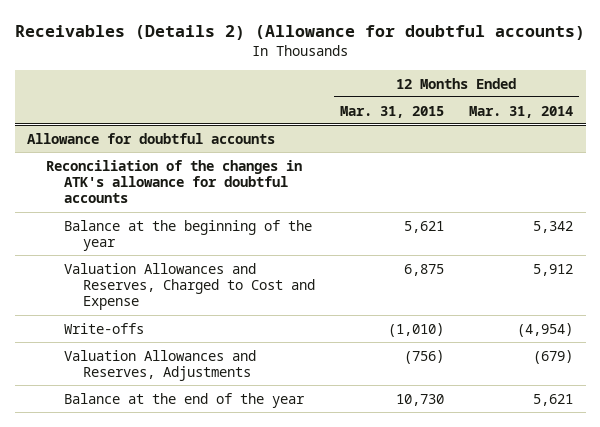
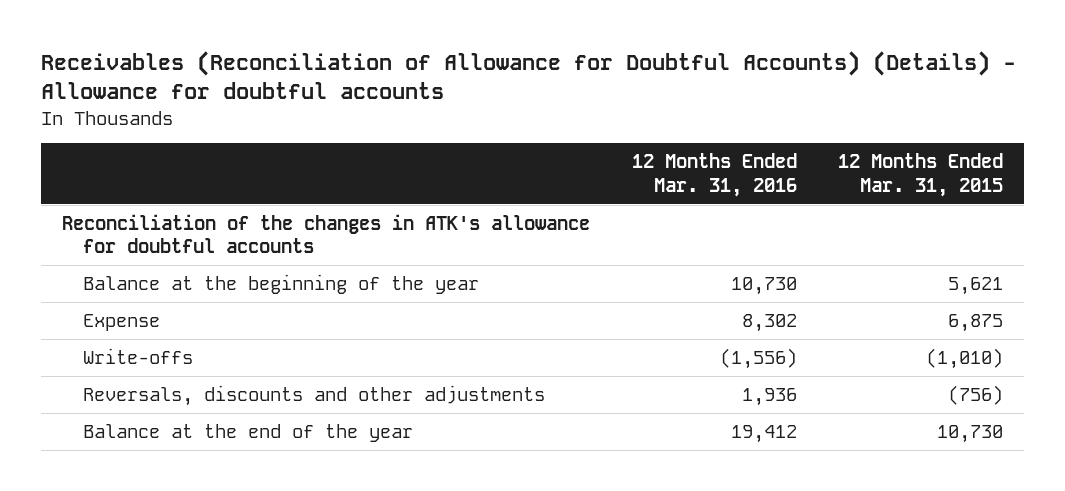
[15,24,586,40] Receivables (Details 2) (Allowance for doubtful accounts) -> [41,51,1017,100] Receivables (Reconciliation of Allowance for Doubtful Accounts) (Details) - Allowance for doubtful accounts
[469,105,574,118] Mar. 31, 2014 -> none
none -> [631,153,797,197] 12 Months Ended Mar. 31, 2016
[27,132,276,144] Allowance for doubtful accounts -> none
[64,262,315,311] Valuation Allowances and Reserves, Charged to Cost and Expense -> [83,314,161,332] Expense
[64,349,257,381] Valuation Allowances and Reserves, Adjustments -> [83,385,546,407] Reversals, discounts and other adjustments

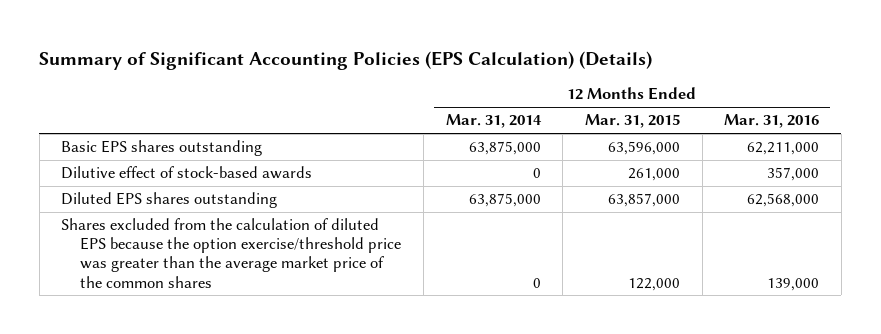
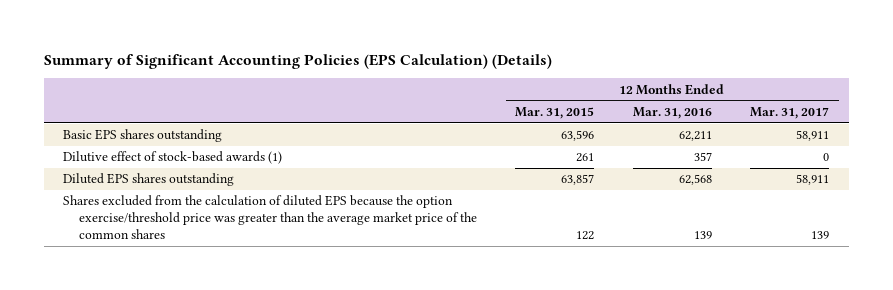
[445,114,542,129] Mar. 31, 2014 -> none
none -> [750,106,830,119] Mar. 31, 2017
[607,141,680,156] 63,596,000 -> [561,130,595,142] 63,596
[747,142,820,156] 62,211,000 -> [678,131,712,142] 62,211
[61,166,313,180] Dilutive effect of stock-based awards -> [63,151,283,165] Dilutive effect of stock-based awards (1)
[627,168,680,182] 261,000 -> [576,153,595,163] 261
[767,167,820,182] 357,000 -> [693,152,712,162] 357
[607,193,680,208] 63,857,000 -> [561,174,595,186] 63,857
[747,193,820,208] 62,568,000 -> [678,174,712,186] 62,568
[627,277,680,291] 122,000 -> [576,230,595,240] 122
[767,277,820,291] 139,000 -> [693,230,712,239] 139

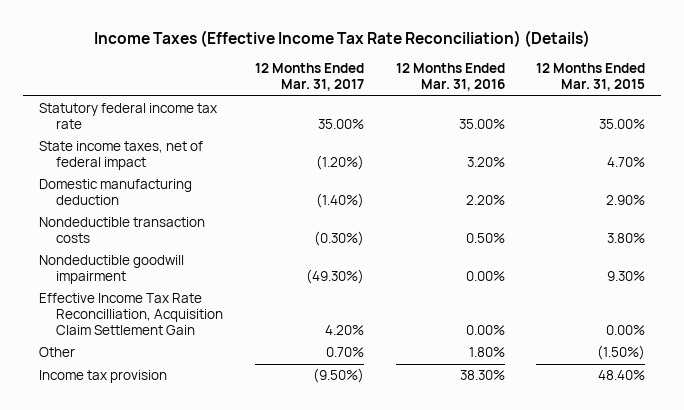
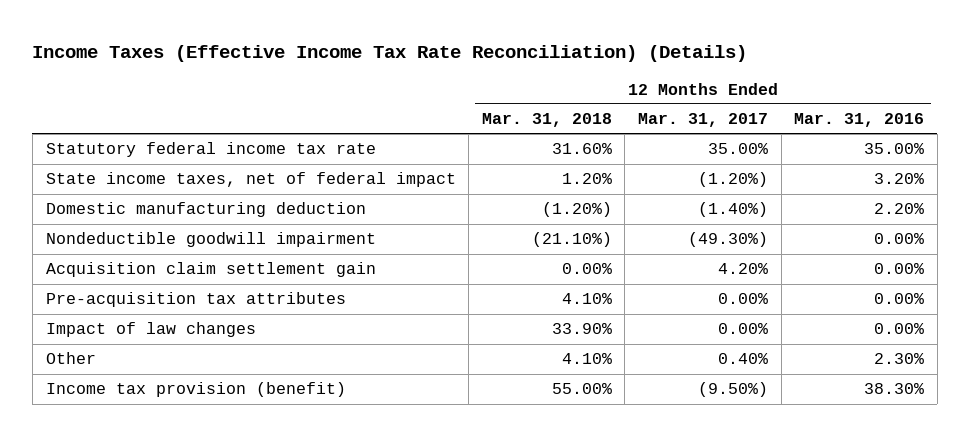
[536,63,646,92] 12 Months Ended Mar. 31, 2015 -> none
none -> [481,113,612,128] Mar. 31, 2018
[38,217,205,243] Nondeductible transaction costs -> none
[38,293,223,335] Effective Income Tax Rate Reconcilliation, Acquisition Claim Settlement Gain -> [45,262,376,278] Acquisition claim settlement gain
none -> [45,292,346,308] Pre-acquisition tax attributes
none -> [45,322,256,338] Impact of law changes
[325,347,364,358] 0.70% -> [717,353,768,365] 0.40%
[468,347,505,358] 1.80% -> [874,353,925,365] 2.30%
[38,370,167,384] Income tax provision -> [45,382,346,398] Income tax provision (benefit)

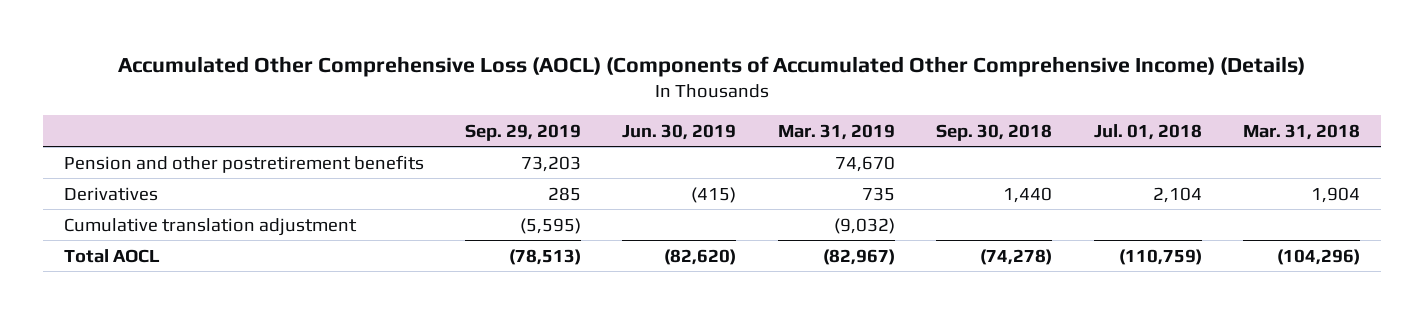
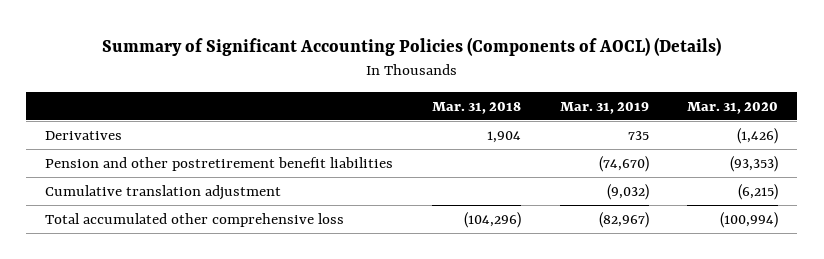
[117,55,1305,77] Accumulated Other Comprehensive Loss (AOCL) (Components of Accumulated Other Comprehensive Income) (Details) -> [101,37,721,57] Summary of Significant Accounting Policies (Components of AOCL) (Details)
[465,123,582,141] Sep. 29, 2019 -> none
[622,123,737,140] Jun. 30, 2019 -> none
[936,123,1053,141] Sep. 30, 2018 -> none
[1093,123,1202,140] Jul. 01, 2018 -> none
none -> [687,101,779,114] Mar. 31, 2020
[63,154,424,173] Pension and other postretirement benefits -> none
none -> [45,156,394,171] Pension and other postretirement benefit liabilities
[63,248,160,263] Total AOCL -> [45,212,345,227] Total accumulated other comprehensive loss

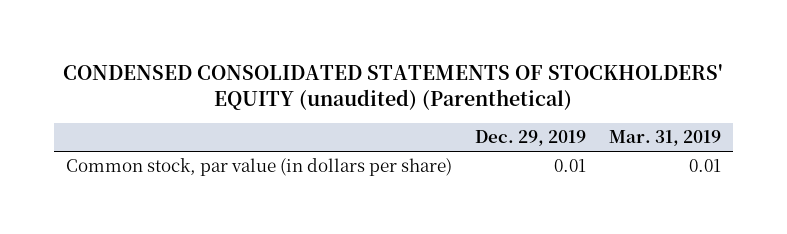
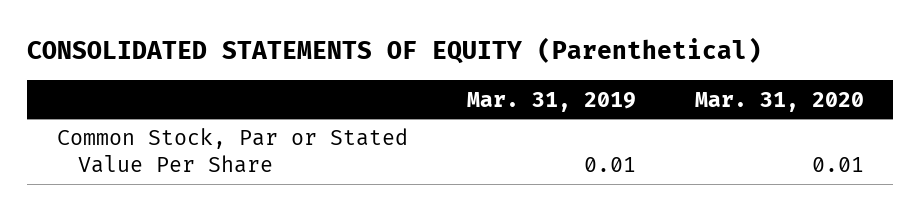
[63,64,724,111] CONDENSED CONSOLIDATED STATEMENTS OF STOCKHOLDERS' EQUITY (unaudited) (Parenthetical) -> [26,37,762,65] CONSOLIDATED STATEMENTS OF EQUITY (Parenthetical)
[474,130,586,147] Dec. 29, 2019 -> none
none -> [694,91,864,112] Mar. 31, 2020
[65,158,452,177] Common stock, par value (in dollars per share) -> [56,128,408,173] Common Stock, Par or Stated Value Per Share

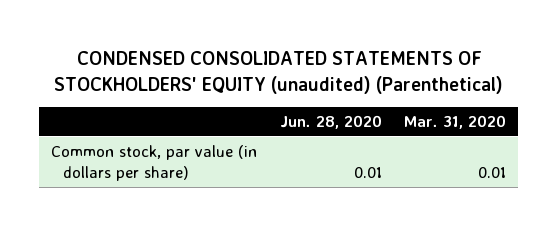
[26,37,762,65] CONSOLIDATED STATEMENTS OF EQUITY (Parenthetical) -> [53,50,503,94] CONDENSED CONSOLIDATED STATEMENTS OF STOCKHOLDERS' EQUITY (unaudited) (Parenthetical)
[466,91,636,112] Mar. 31, 2019 -> none
none -> [279,115,382,130] Jun. 28, 2020
[56,128,408,173] Common Stock, Par or Stated Value Per Share -> [50,144,257,182] Common stock, par value (in dollars per share)

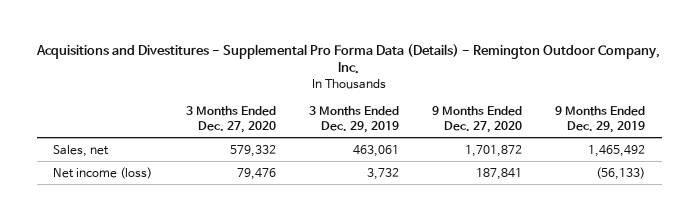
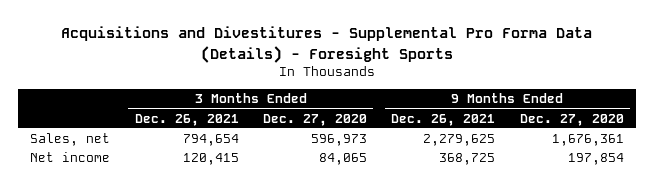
[36,43,661,75] Acquisitions and Divestitures - Supplemental Pro Forma Data (Details) - Remington Outdoor Company, Inc. -> [60,26,592,63] Acquisitions and Divestitures - Supplemental Pro Forma Data (Details) - Foresight Sports
[308,106,399,133] 3 Months Ended Dec. 29, 2019 -> none
[555,106,646,133] 9 Months Ended Dec. 29, 2019 -> none
none -> [134,113,239,126] Dec. 26, 2021
none -> [391,113,496,126] Dec. 26, 2021
[229,144,276,157] 579,332 -> [310,134,367,147] 596,973
[464,144,522,157] 1,701,872 -> [551,134,624,147] 1,676,361
[53,166,153,179] Net income (loss) -> [30,152,111,163] Net income
[236,167,276,180] 79,476 -> [318,153,367,166] 84,065
[475,167,522,180] 187,841 -> [567,153,624,166] 197,854

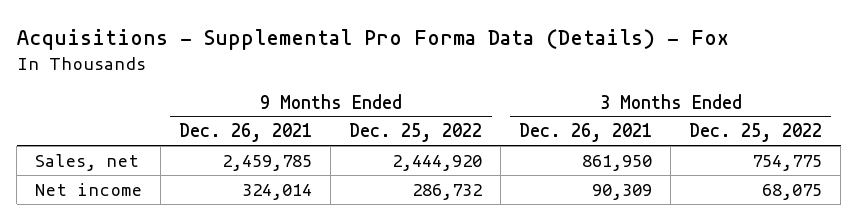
[60,26,592,63] Acquisitions and Divestitures - Supplemental Pro Forma Data (Details) - Foresight Sports -> [16,29,729,51] Acquisitions - Supplemental Pro Forma Data (Details) - Fox
[262,113,367,126] Dec. 27, 2020 -> none
[519,113,624,126] Dec. 27, 2020 -> none
none -> [349,123,483,143] Dec. 25, 2022
none -> [689,123,823,143] Dec. 25, 2022
[182,134,239,147] 794,654 -> [582,154,653,171] 861,950
[423,134,496,147] 2,279,625 -> [222,154,313,171] 2,459,785
[182,153,239,166] 120,415 -> [592,183,653,200] 90,309
[439,153,496,166] 368,725 -> [242,183,313,200] 324,014

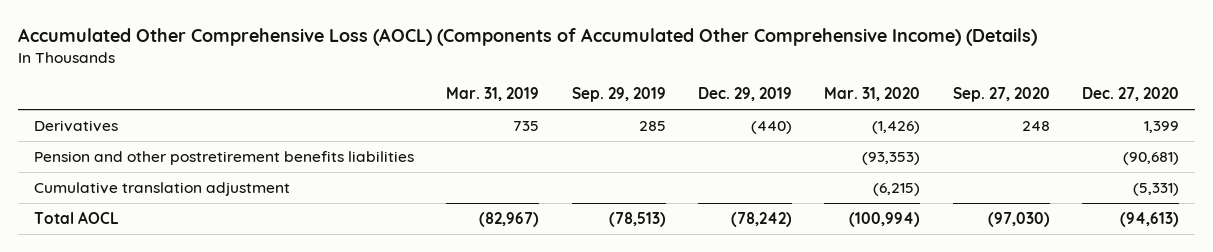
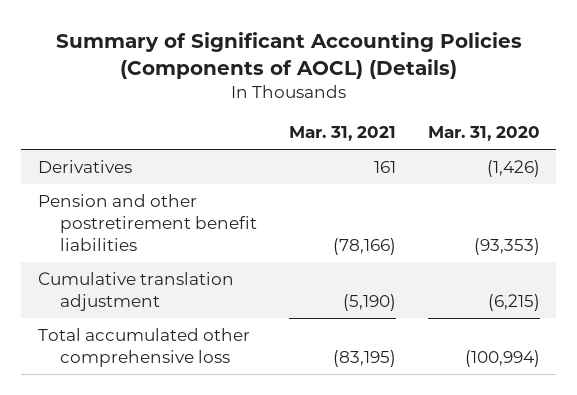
[17,27,1037,46] Accumulated Other Comprehensive Loss (AOCL) (Components of Accumulated Other Comprehensive Income) (Details) -> [55,32,522,79] Summary of Significant Accounting Policies (Components of AOCL) (Details)
[446,87,540,102] Mar. 31, 2019 -> none
[571,87,666,103] Sep. 29, 2019 -> none
[697,87,792,102] Dec. 29, 2019 -> none
[952,87,1050,103] Sep. 27, 2020 -> none
[1081,87,1179,102] Dec. 27, 2020 -> none
none -> [288,126,396,142] Mar. 31, 2021
[33,150,414,165] Pension and other postretirement benefits liabilities -> [37,194,257,251] Pension and other postretirement benefit liabilities
[33,210,119,224] Total AOCL -> [37,328,250,367] Total accumulated other comprehensive loss

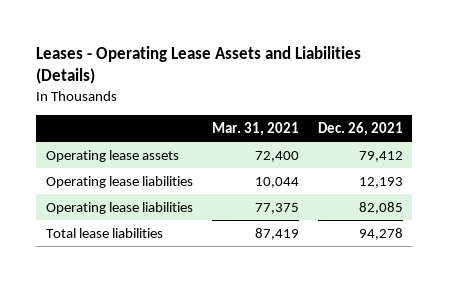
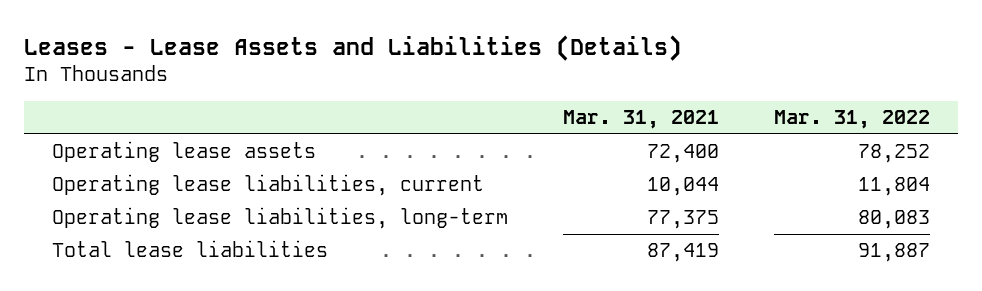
[36,45,362,85] Leases - Operating Lease Assets and Liabilities (Details) -> [24,34,683,61] Leases - Lease Assets and Liabilities (Details)
[317,121,403,136] Dec. 26, 2021 -> none
none -> [774,110,931,130] Mar. 31, 2022
[45,175,193,188] Operating lease liabilities -> [52,174,485,197] Operating lease liabilities, current
[45,201,193,214] Operating lease liabilities -> [52,207,509,230] Operating lease liabilities, long-term

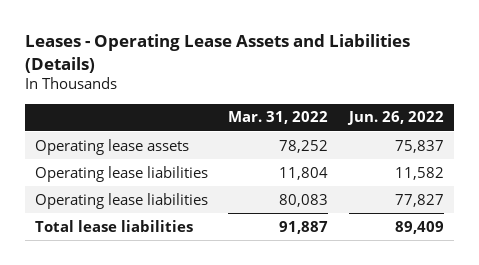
[24,34,683,61] Leases - Lease Assets and Liabilities (Details) -> [24,34,410,73] Leases - Operating Lease Assets and Liabilities (Details)
[563,110,720,130] Mar. 31, 2021 -> none
none -> [346,111,444,126] Jun. 26, 2022
[52,174,485,197] Operating lease liabilities, current -> [35,165,209,182] Operating lease liabilities
[52,207,509,230] Operating lease liabilities, long-term -> [35,192,209,209] Operating lease liabilities

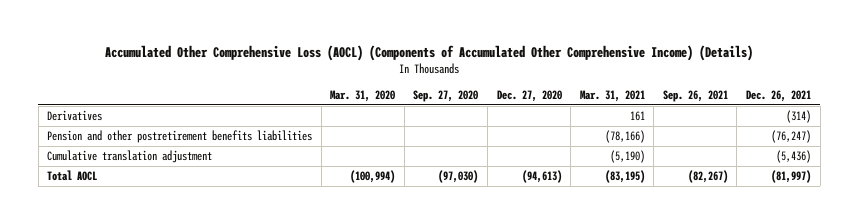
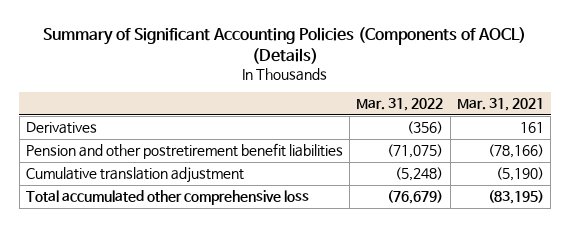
[105,44,754,61] Accumulated Other Comprehensive Loss (AOCL) (Components of Accumulated Other Comprehensive Income) (Details) -> [42,26,526,64] Summary of Significant Accounting Policies (Components of AOCL) (Details)
[330,89,396,102] Mar. 31, 2020 -> none
[413,89,479,102] Sep. 27, 2020 -> none
[496,89,562,102] Dec. 27, 2020 -> none
[662,89,728,102] Sep. 26, 2021 -> none
[746,89,812,102] Dec. 26, 2021 -> none
none -> [356,98,444,112] Mar. 31, 2022
[47,130,313,144] Pension and other postretirement benefits liabilities -> [26,143,344,160] Pension and other postretirement benefit liabilities
[47,170,98,182] Total AOCL -> [26,190,310,206] Total accumulated other comprehensive loss

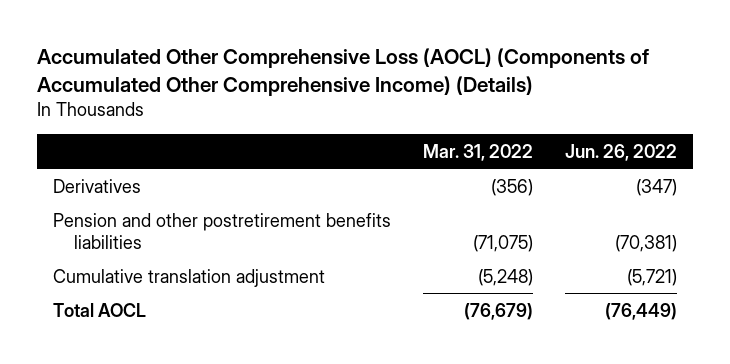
[42,26,526,64] Summary of Significant Accounting Policies (Components of AOCL) (Details) -> [36,48,649,97] Accumulated Other Comprehensive Loss (AOCL) (Components of Accumulated Other Comprehensive Income) (Details)
[456,98,544,112] Mar. 31, 2021 -> none
none -> [565,143,678,161] Jun. 26, 2022
[26,143,344,160] Pension and other postretirement benefit liabilities -> [52,212,391,249] Pension and other postretirement benefits liabilities
[26,190,310,206] Total accumulated other comprehensive loss -> [52,302,146,317] Total AOCL

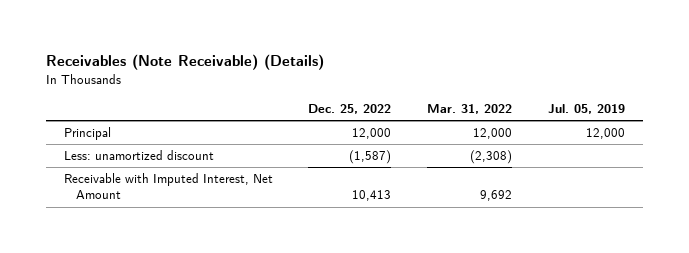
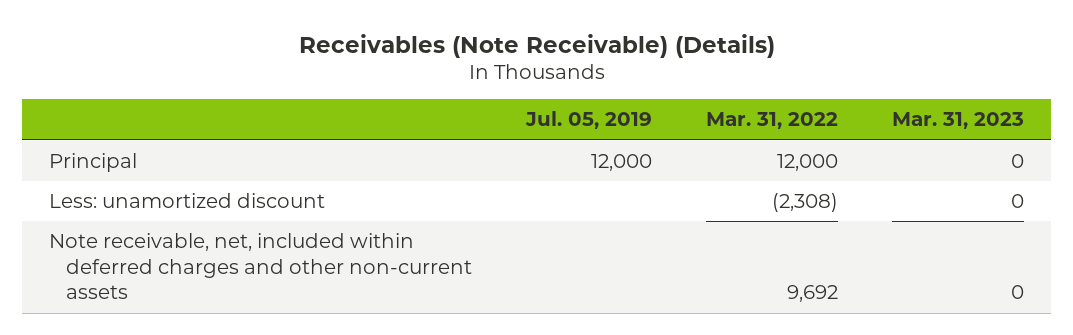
[308,104,392,115] Dec. 25, 2022 -> none
none -> [892,112,1025,130] Mar. 31, 2023
[63,173,273,200] Receivable with Imputed Interest, Net Amount -> [48,233,473,300] Note receivable, net, included within deferred charges and other non-current assets

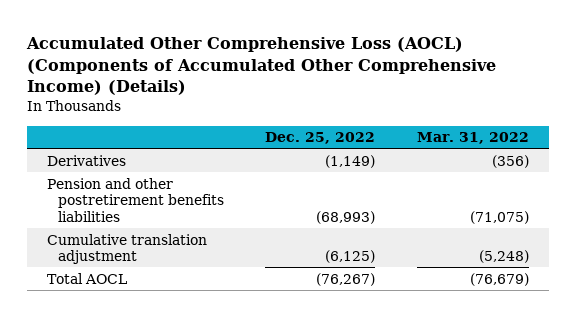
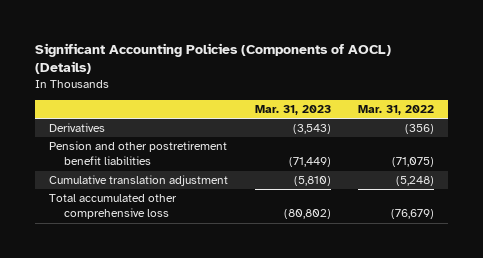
[25,36,496,96] Accumulated Other Comprehensive Loss (AOCL) (Components of Accumulated Other Comprehensive Income) (Details) -> [35,42,392,75] Significant Accounting Policies (Components of AOCL) (Details)
[265,132,376,145] Dec. 25, 2022 -> none
none -> [254,104,331,115] Mar. 31, 2023
[47,177,225,223] Pension and other postretirement benefits liabilities -> [48,141,227,166] Pension and other postretirement benefit liabilities
[47,272,128,284] Total AOCL -> [48,194,177,220] Total accumulated other comprehensive loss

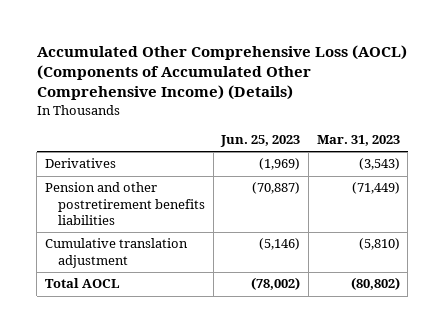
[35,42,392,75] Significant Accounting Policies (Components of AOCL) (Details) -> [36,44,407,101] Accumulated Other Comprehensive Loss (AOCL) (Components of Accumulated Other Comprehensive Income) (Details)
[358,104,435,115] Mar. 31, 2022 -> none
none -> [220,135,301,148] Jun. 25, 2023
[48,141,227,166] Pension and other postretirement benefit liabilities -> [44,182,206,226] Pension and other postretirement benefits liabilities
[48,194,177,220] Total accumulated other comprehensive loss -> [44,278,120,289] Total AOCL

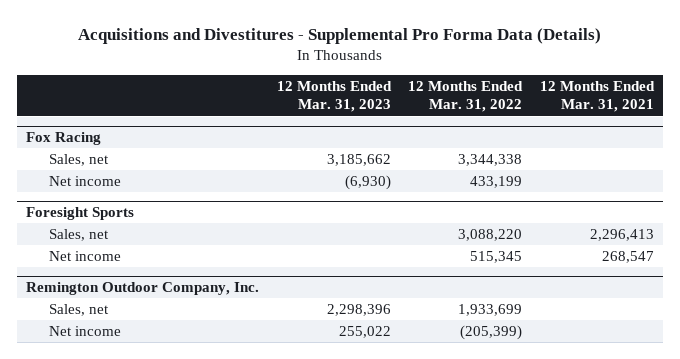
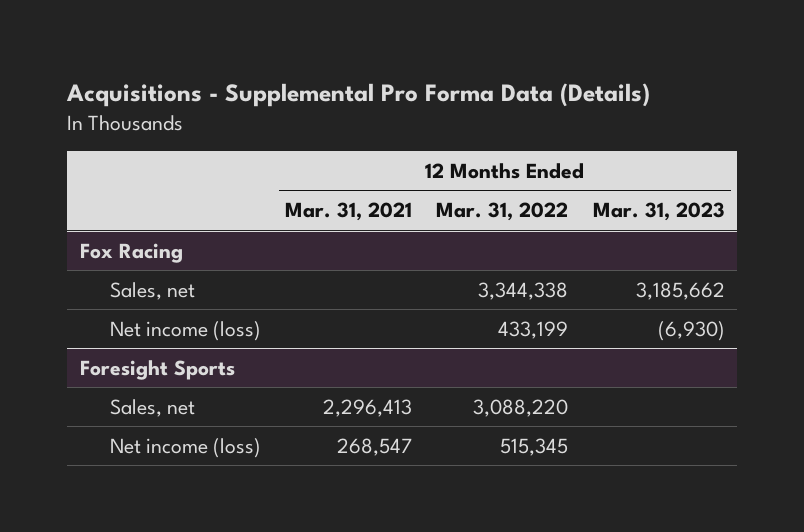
[77,28,601,45] Acquisitions and Divestitures - Supplemental Pro Forma Data (Details) -> [66,82,651,107] Acquisitions - Supplemental Pro Forma Data (Details)
[49,175,122,186] Net income -> [109,320,261,341] Net income (loss)
[25,282,259,296] Remington Outdoor Company, Inc. -> none
[49,303,110,316] Sales, net -> none
[49,325,122,336] Net income -> none
[49,250,122,261] Net income -> [109,437,261,458] Net income (loss)

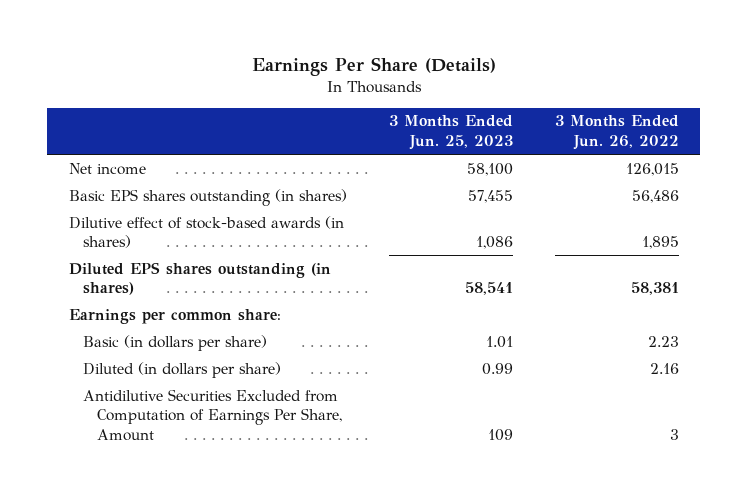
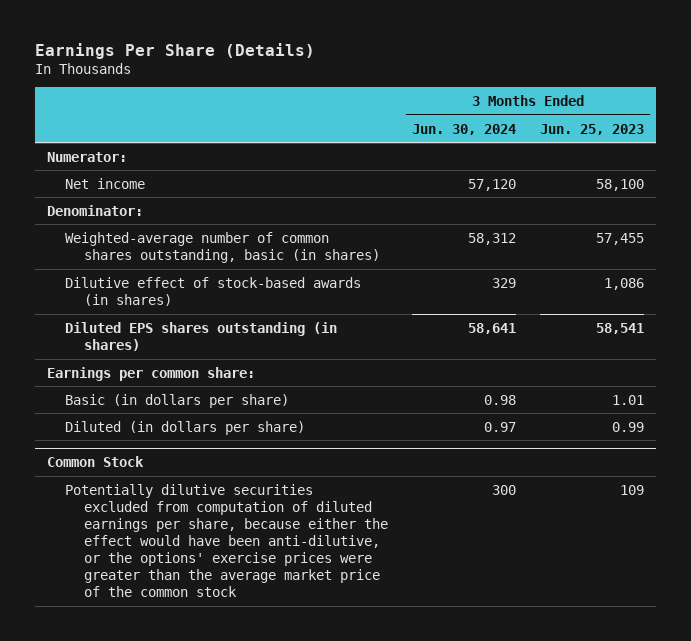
[555,115,680,151] 3 Months Ended Jun. 26, 2022 -> none
none -> [411,123,516,135] Jun. 30, 2024
none -> [47,151,128,162] Numerator:
none -> [47,204,144,216] Denominator:
[68,188,347,206] Basic EPS shares outstanding (in shares) -> [65,231,380,263] Weighted-average number of common shares outstanding, basic (in shares)
none -> [47,456,145,468] Common Stock
[82,388,343,441] Antidilutive Securities Excluded from Computation of Earnings Per Share, Amount -> [65,483,388,598] Potentially dilutive securities excluded from computation of diluted earnings per share, because either the effect would have been anti-dilutive, or the options' exercise prices were greater than the average market price of the common stock

